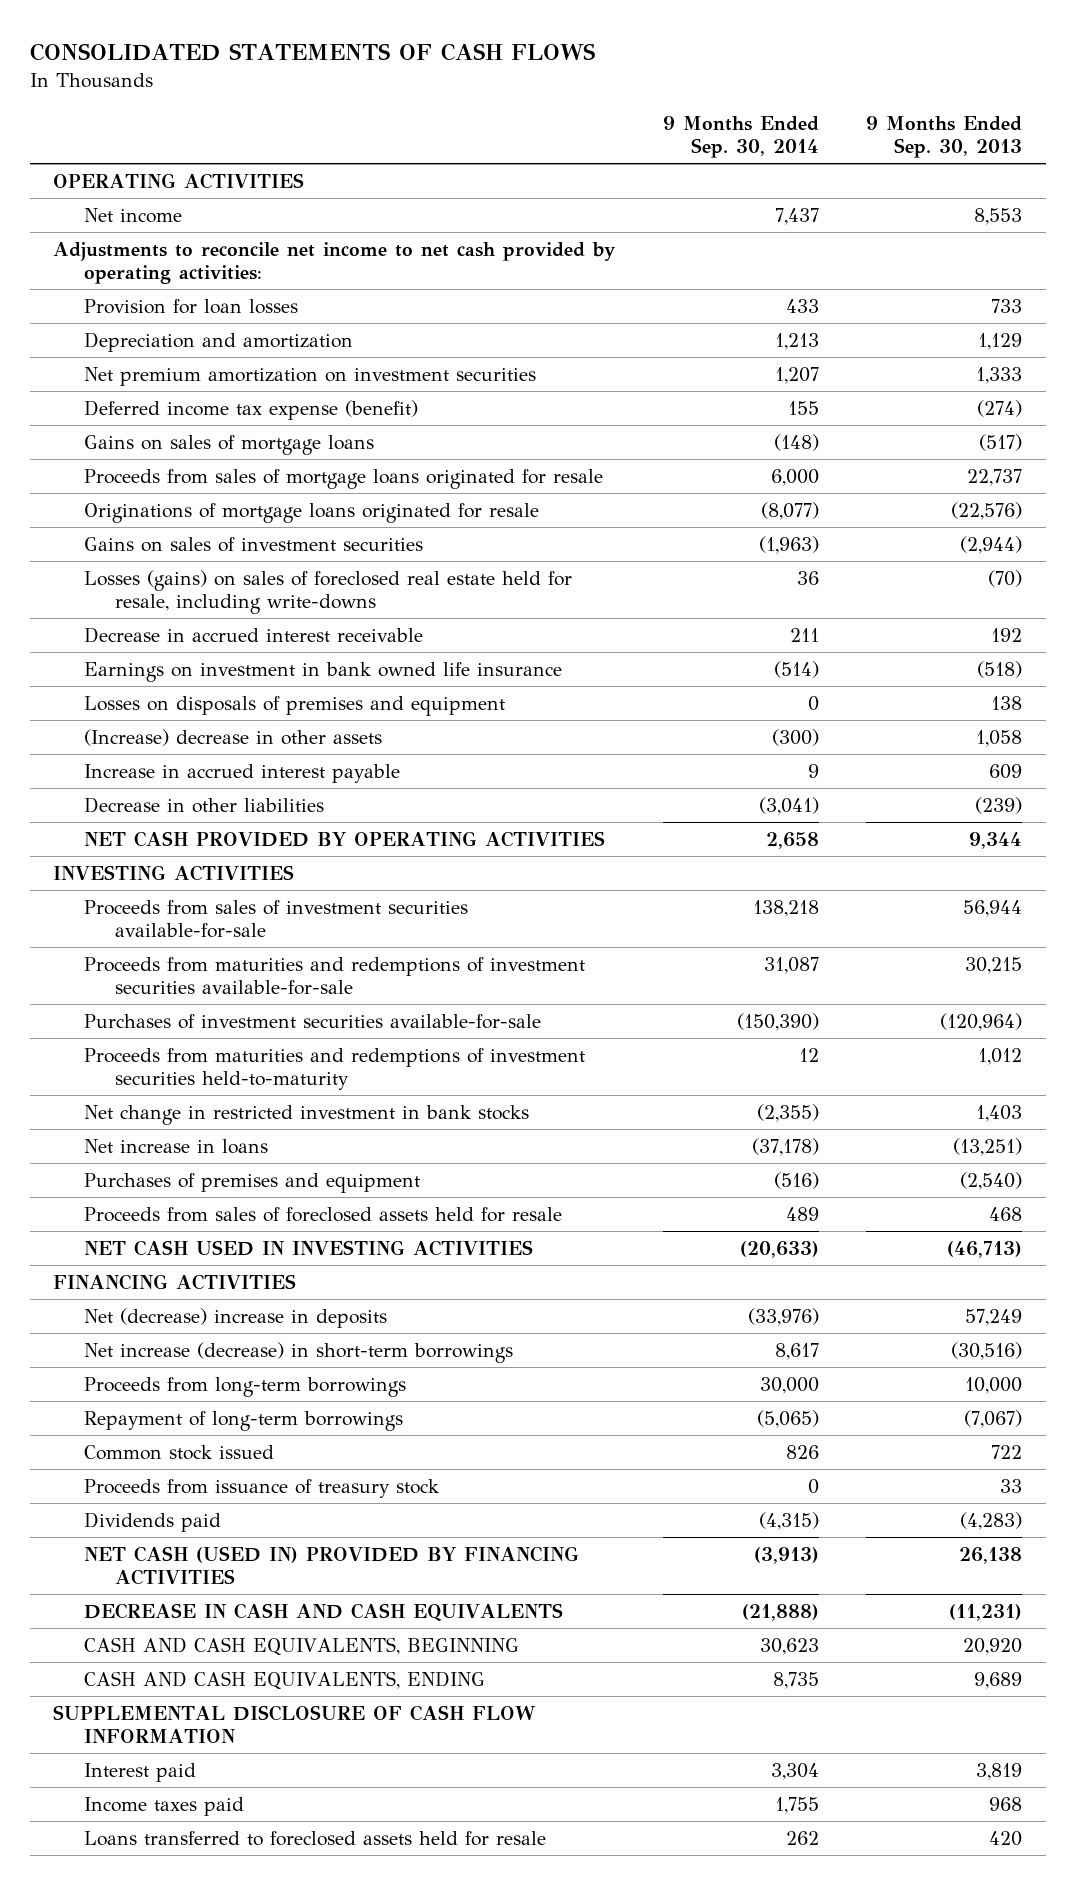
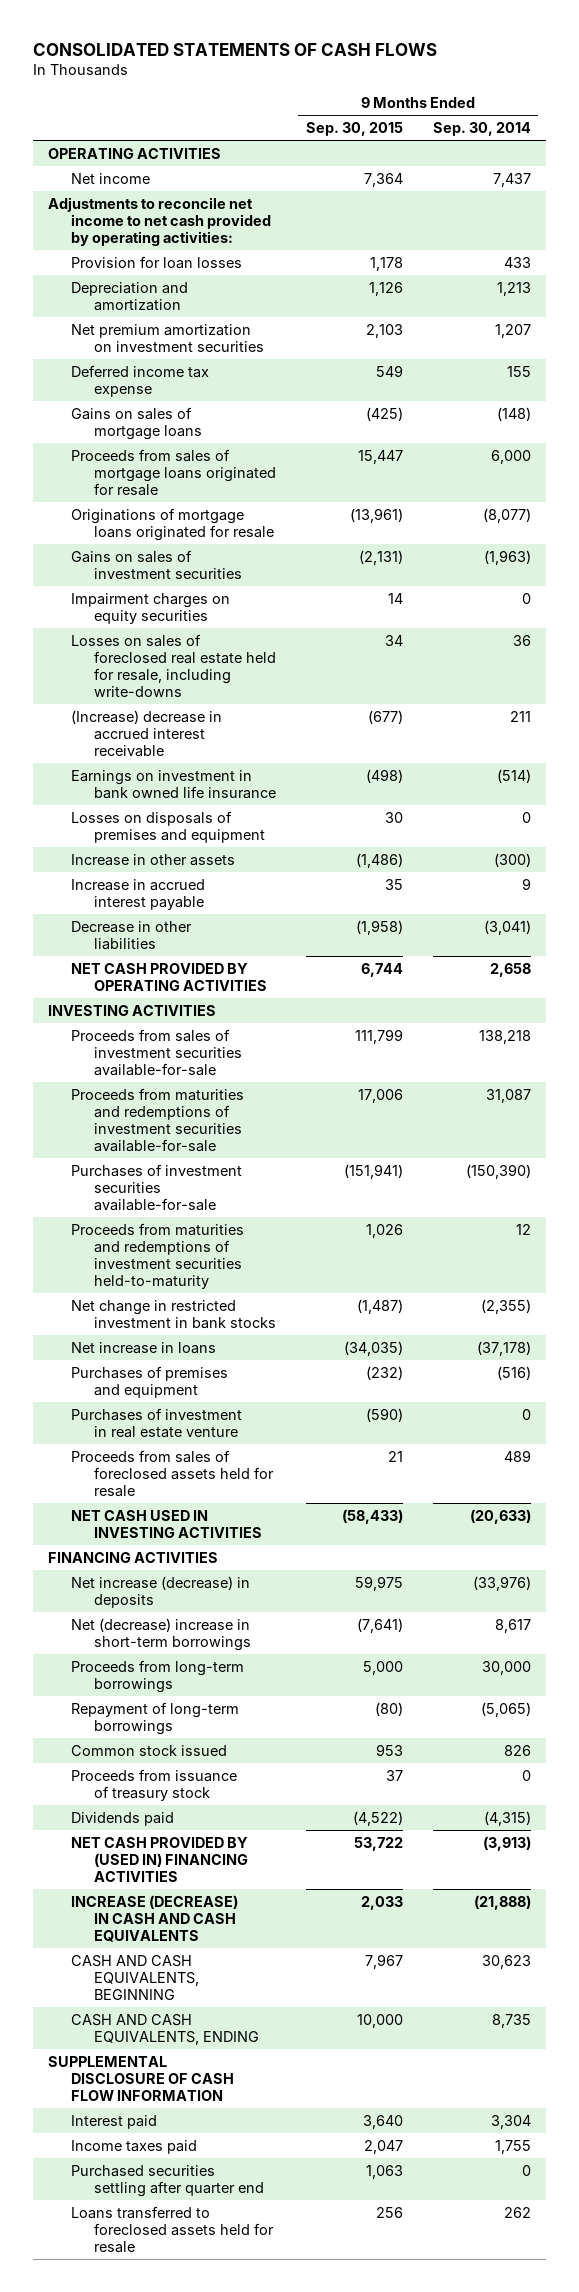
[866,116,1023,159] 9 Months Ended Sep. 30, 2013 -> none
none -> [305,122,403,137] Sep. 30, 2015
[84,399,419,420] Deferred income tax expense (benefit) -> [70,364,209,397] Deferred income tax expense
none -> [70,592,230,624] Impairment charges on equity securities
[84,569,573,614] Losses (gains) on sales of foreclosed real estate held for resale, including write-downs -> [70,633,276,697] Losses on sales of foreclosed real estate held for resale, including write-downs
[84,626,424,643] Decrease in accrued interest receivable -> [70,709,222,757] (Increase) decrease in accrued interest receivable
[84,728,383,746] (Increase) decrease in other assets -> [70,853,235,866] Increase in other assets
none -> [70,1407,242,1438] Purchases of investment in real estate venture
[84,1307,388,1328] Net (decrease) increase in deposits -> [70,1575,250,1608] Net increase (decrease) in deposits
[84,1341,514,1363] Net increase (decrease) in short-term borrowings -> [70,1617,251,1651] Net (decrease) increase in short-term borrowings
[84,1545,580,1585] NET CASH (USED IN) PROVIDED BY FINANCING ACTIVITIES -> [70,1836,248,1882] NET CASH PROVIDED BY (USED IN) FINANCING ACTIVITIES
[84,1602,564,1621] DECREASE IN CASH AND CASH EQUIVALENTS -> [70,1894,238,1942] INCREASE (DECREASE) IN CASH AND CASH EQUIVALENTS
none -> [70,2164,264,2197] Purchased securities settling after quarter end

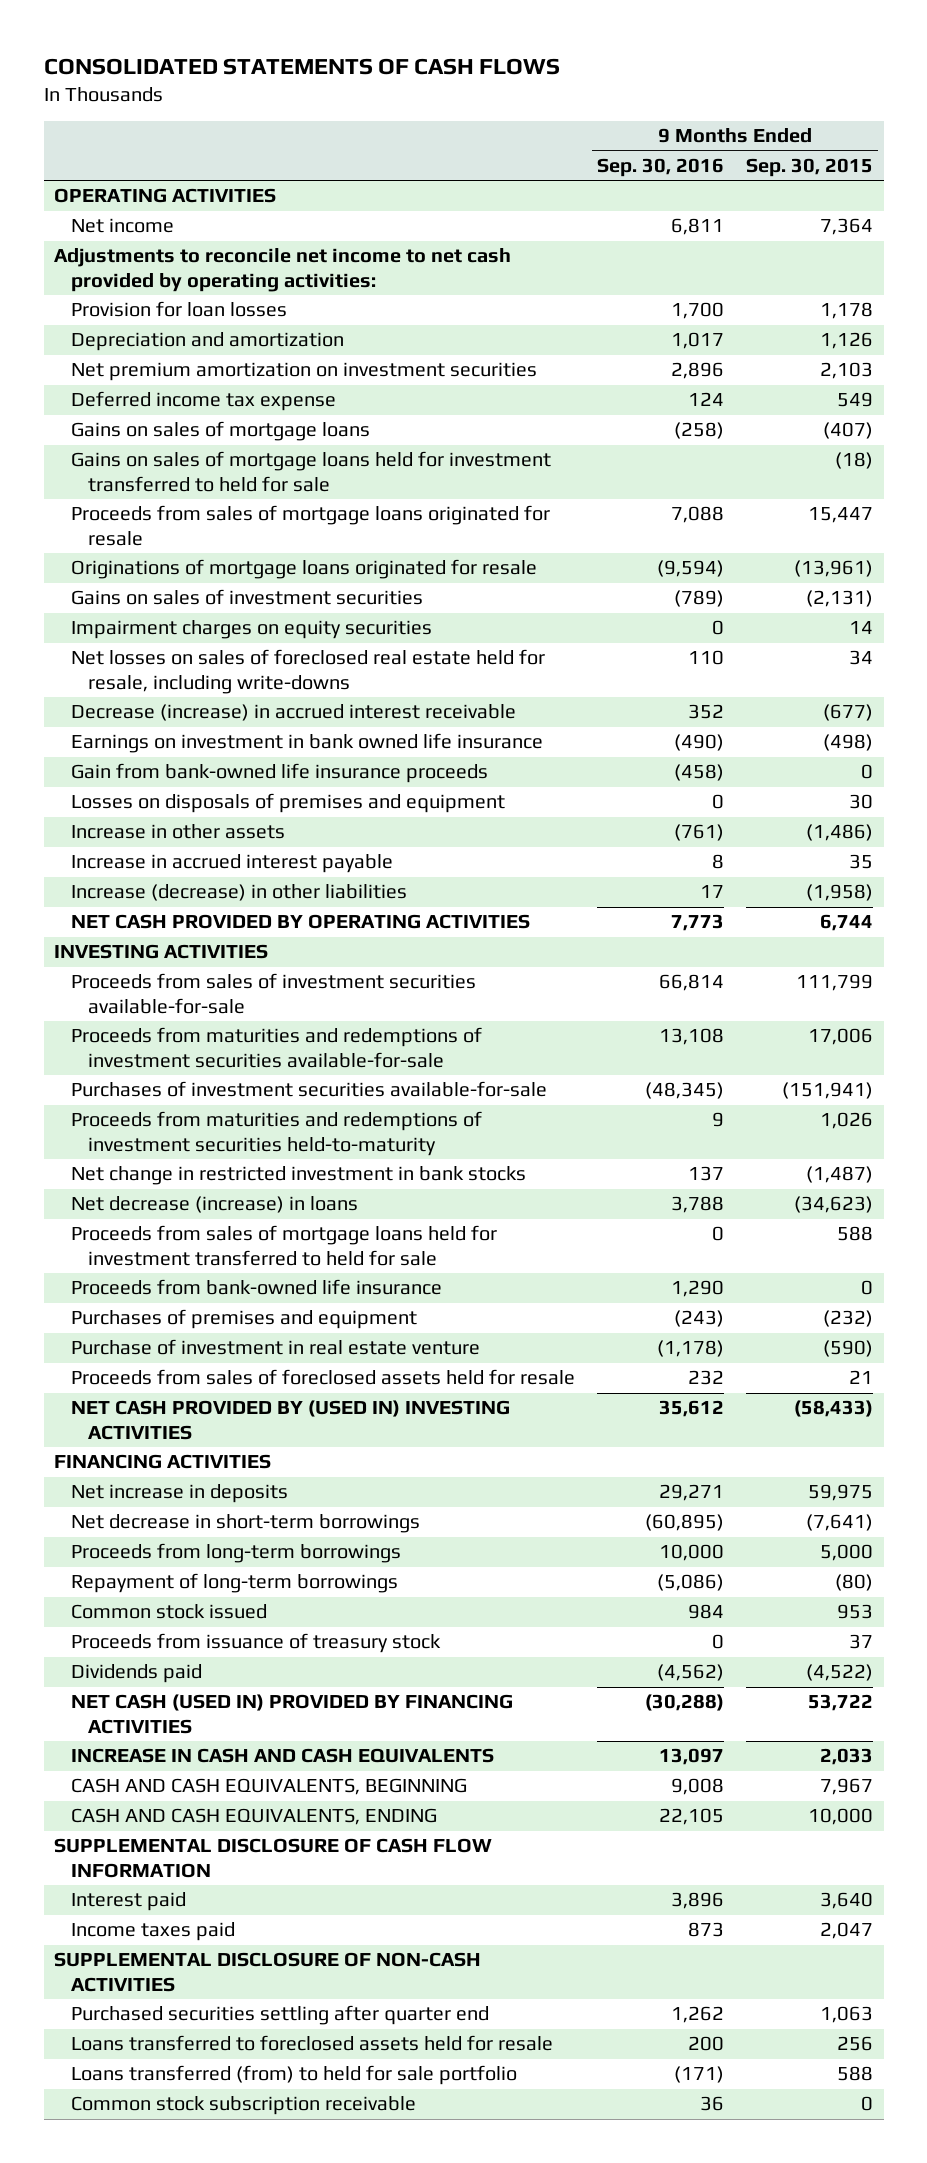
[432,122,531,137] Sep. 30, 2014 -> none
none -> [597,157,725,177] Sep. 30, 2016
[365,406,403,421] (425) -> [822,422,873,440] (407)
none -> [71,451,552,492] Gains on sales of mortgage loans held for investment transferred to held for sale
[70,633,276,697] Losses on sales of foreclosed real estate held for resale, including write-downs -> [71,649,546,694] Net losses on sales of foreclosed real estate held for resale, including write-downs
[70,709,222,757] (Increase) decrease in accrued interest receivable -> [71,704,517,722] Decrease (increase) in accrued interest receivable
none -> [71,763,489,784] Gain from bank-owned life insurance proceeds
[70,920,192,950] Decrease in other liabilities -> [71,884,408,902] Increase (decrease) in other liabilities
[70,1341,216,1354] Net increase in loans -> [71,1196,359,1214] Net decrease (increase) in loans
[343,1340,403,1356] (34,035) -> [793,1196,873,1214] (34,623)
none -> [71,1225,498,1266] Proceeds from sales of mortgage loans held for investment transferred to held for sale
none -> [71,1279,443,1296] Proceeds from bank-owned life insurance
[70,1407,242,1438] Purchases of investment in real estate venture -> [71,1339,481,1356] Purchase of investment in real estate venture
[70,1509,262,1538] NET CASH USED IN INVESTING ACTIVITIES -> [71,1400,511,1440] NET CASH PROVIDED BY (USED IN) INVESTING ACTIVITIES
[70,1575,250,1608] Net increase (decrease) in deposits -> [71,1484,289,1504] Net increase in deposits
[70,1617,251,1651] Net (decrease) increase in short-term borrowings -> [71,1514,421,1534] Net decrease in short-term borrowings
[70,1836,248,1882] NET CASH PROVIDED BY (USED IN) FINANCING ACTIVITIES -> [71,1694,514,1734] NET CASH (USED IN) PROVIDED BY FINANCING ACTIVITIES
[70,1894,238,1942] INCREASE (DECREASE) IN CASH AND CASH EQUIVALENTS -> [71,1748,495,1764] INCREASE IN CASH AND CASH EQUIVALENTS
none -> [54,1952,482,1992] SUPPLEMENTAL DISCLOSURE OF NON-CASH ACTIVITIES
none -> [71,2065,518,2086] Loans transferred (from) to held for sale portfolio
none -> [71,2096,417,2116] Common stock subscription receivable

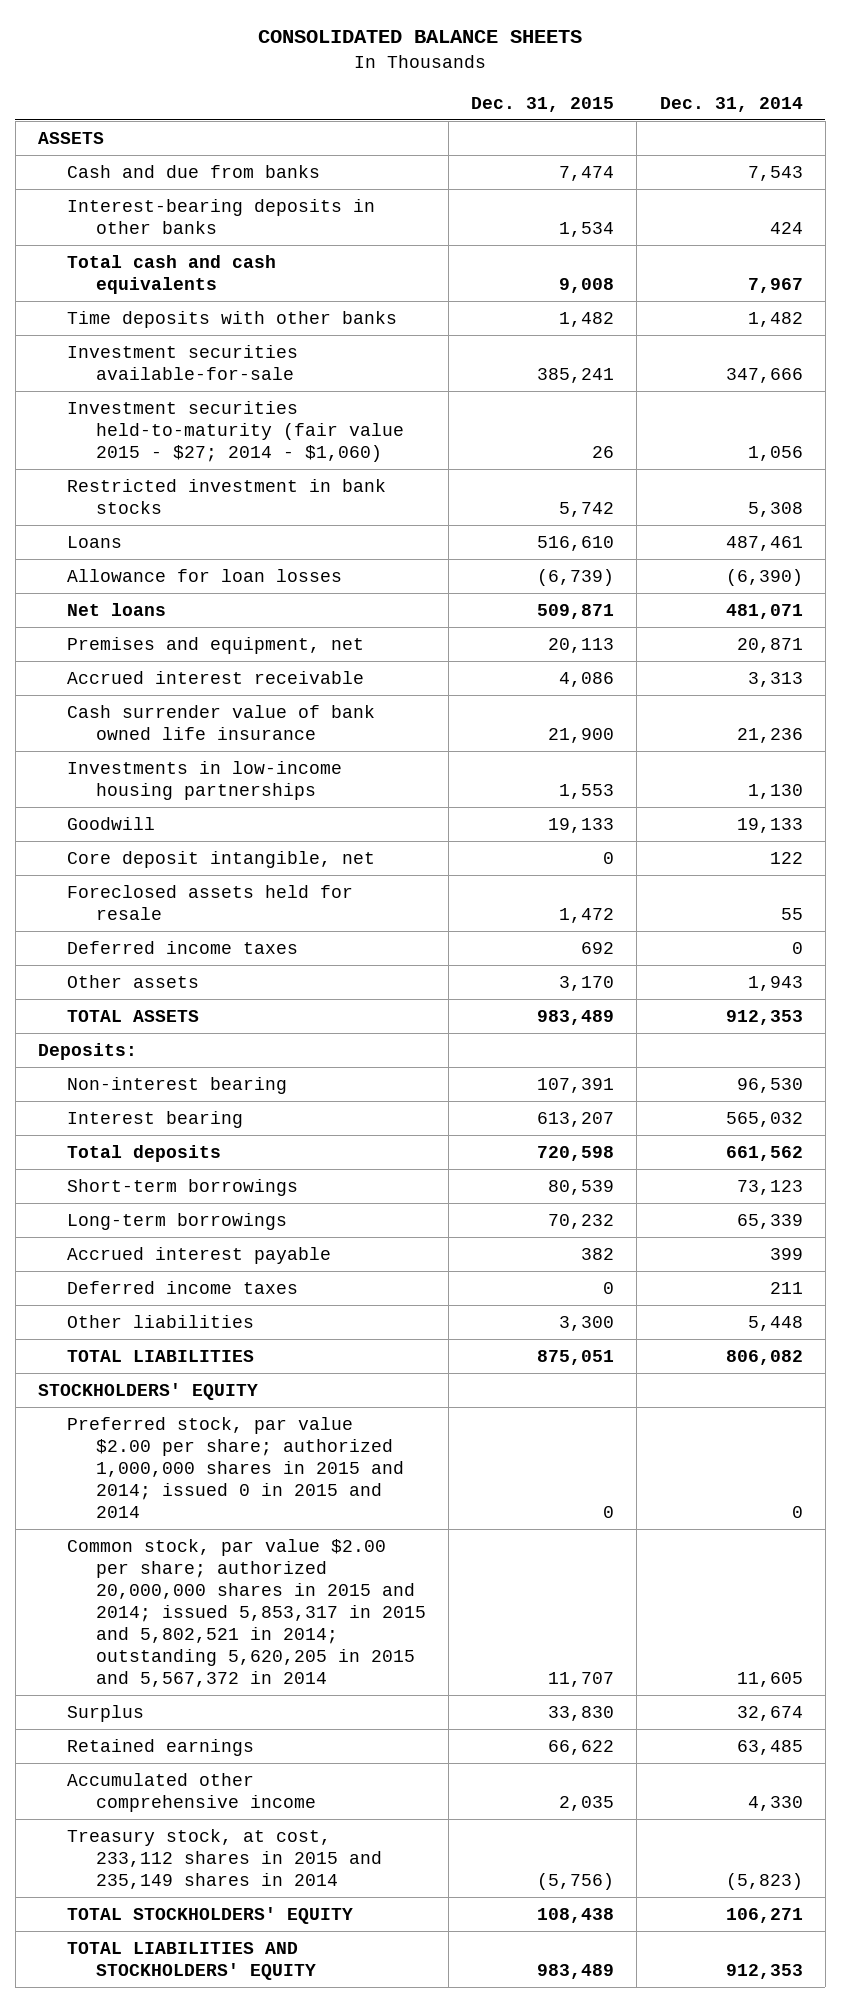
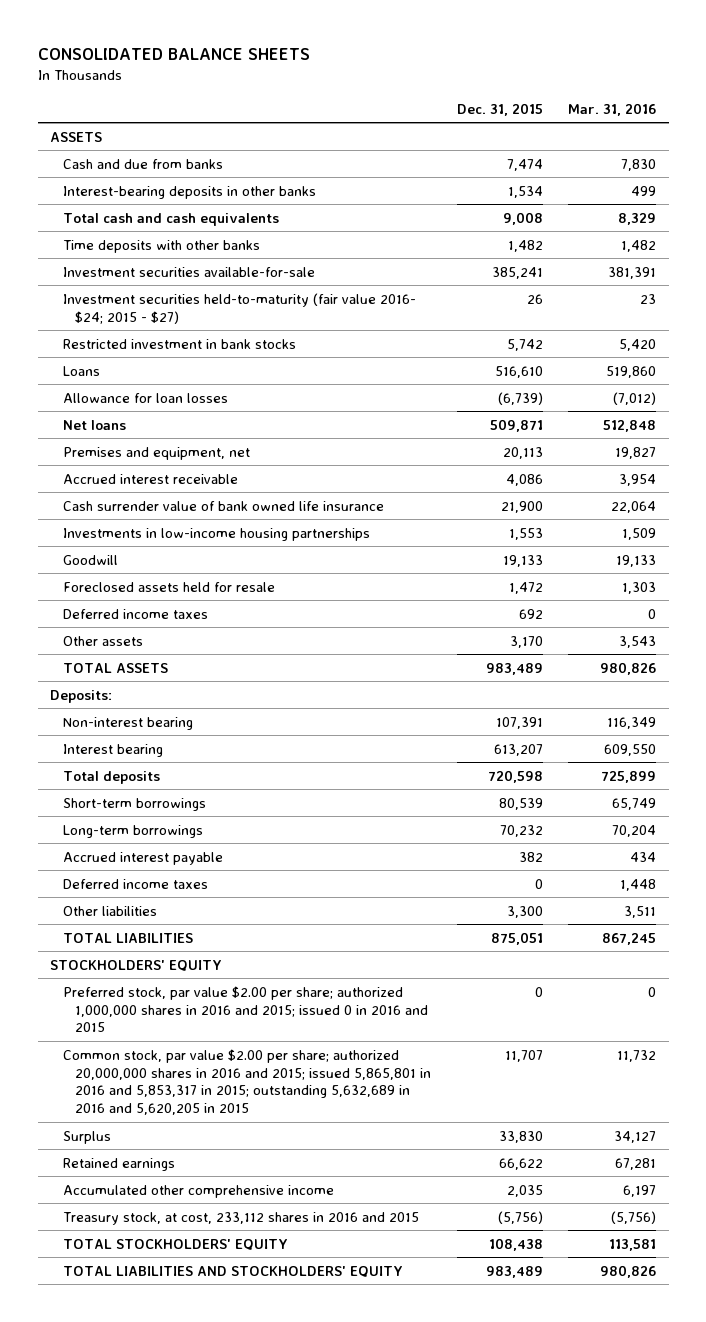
[659,96,803,112] Dec. 31, 2014 -> none
none -> [568,102,657,116] Mar. 31, 2016
[66,400,404,462] Investment securities held-to-maturity (fair value 2015 - $27; 2014 - $1,060) -> [62,292,416,324] Investment securities held-to-maturity (fair value 2016- $24; 2015 - $27)
[66,850,375,868] Core deposit intangible, net -> none
[66,1416,404,1518] Preferred stock, par value $2.00 per share; authorized 1,000,000 shares in 2015 and 2014; issued 0 in 2015 and 2014 -> [62,985,429,1033] Preferred stock, par value $2.00 per share; authorized 1,000,000 shares in 2016 and 2015; issued 0 in 2016 and 2015
[66,1538,426,1687] Common stock, par value $2.00 per share; authorized 20,000,000 shares in 2015 and 2014; issued 5,853,317 in 2015 and 5,802,521 in 2014; outstanding 5,620,205 in 2015 and 5,567,372 in 2014 -> [62,1048,432,1116] Common stock, par value $2.00 per share; authorized 20,000,000 shares in 2016 and 2015; issued 5,865,801 in 2016 and 5,853,317 in 2015; outstanding 5,632,689 in 2016 and 5,620,205 in 2015
[66,1828,382,1889] Treasury stock, at cost, 233,112 shares in 2015 and 235,149 shares in 2014 -> [62,1211,419,1225] Treasury stock, at cost, 233,112 shares in 2016 and 2015

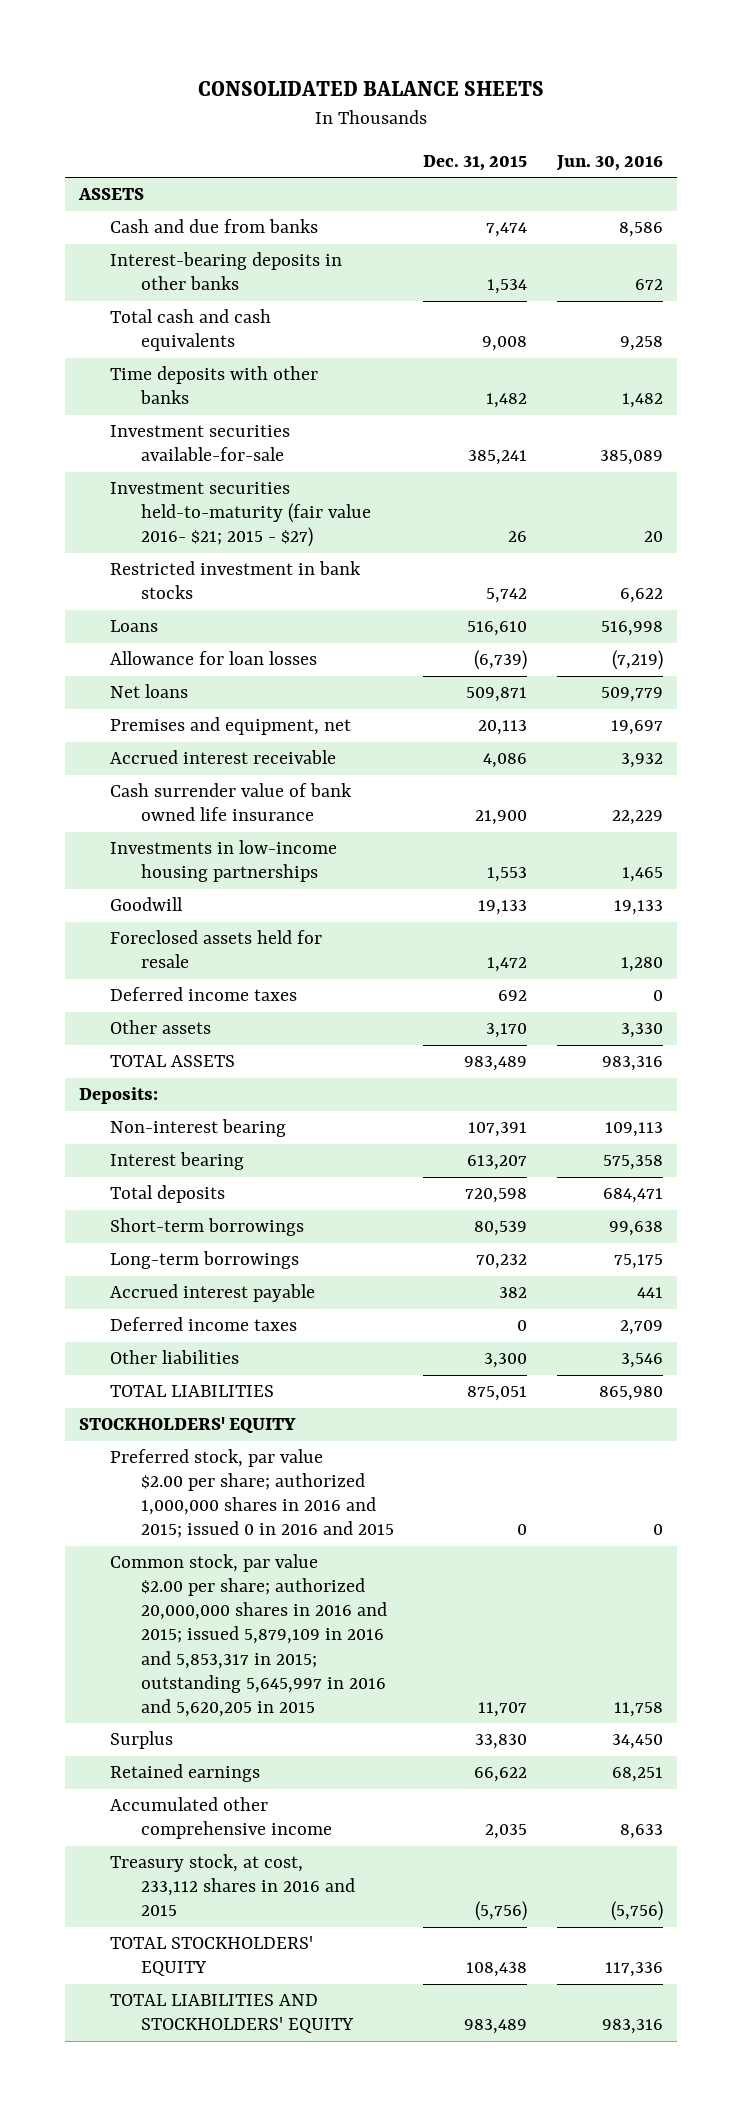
[568,102,657,116] Mar. 31, 2016 -> none
none -> [555,154,663,171] Jun. 30, 2016
[62,292,416,324] Investment securities held-to-maturity (fair value 2016- $24; 2015 - $27) -> [110,482,372,548] Investment securities held-to-maturity (fair value 2016- $21; 2015 - $27)
[62,1048,432,1116] Common stock, par value $2.00 per share; authorized 20,000,000 shares in 2016 and 2015; issued 5,865,801 in 2016 and 5,853,317 in 2015; outstanding 5,632,689 in 2016 and 5,620,205 in 2015 -> [110,1554,388,1717] Common stock, par value $2.00 per share; authorized 20,000,000 shares in 2016 and 2015; issued 5,879,109 in 2016 and 5,853,317 in 2015; outstanding 5,645,997 in 2016 and 5,620,205 in 2015

